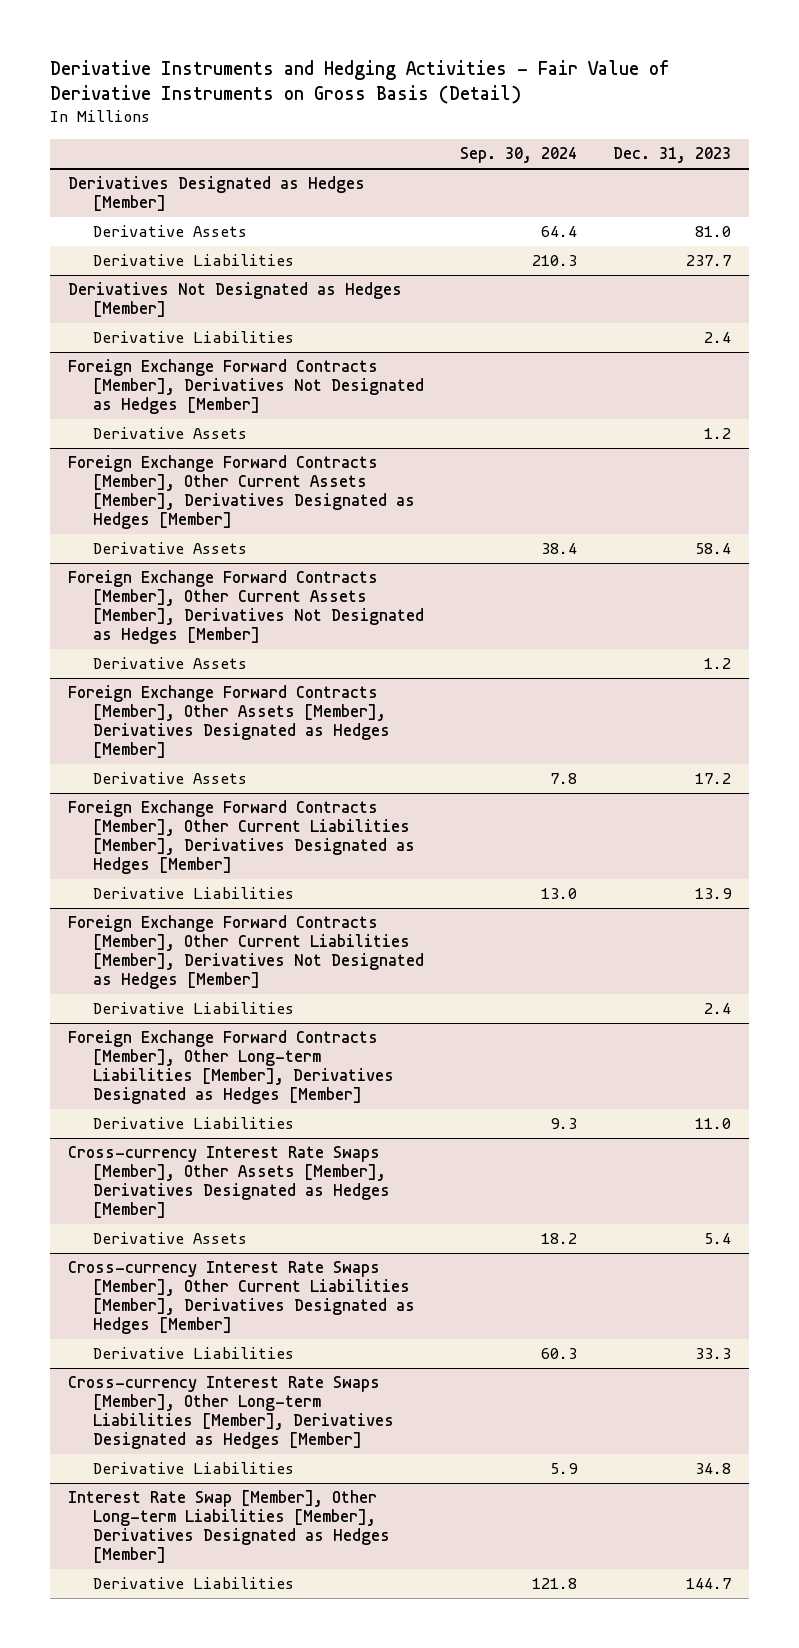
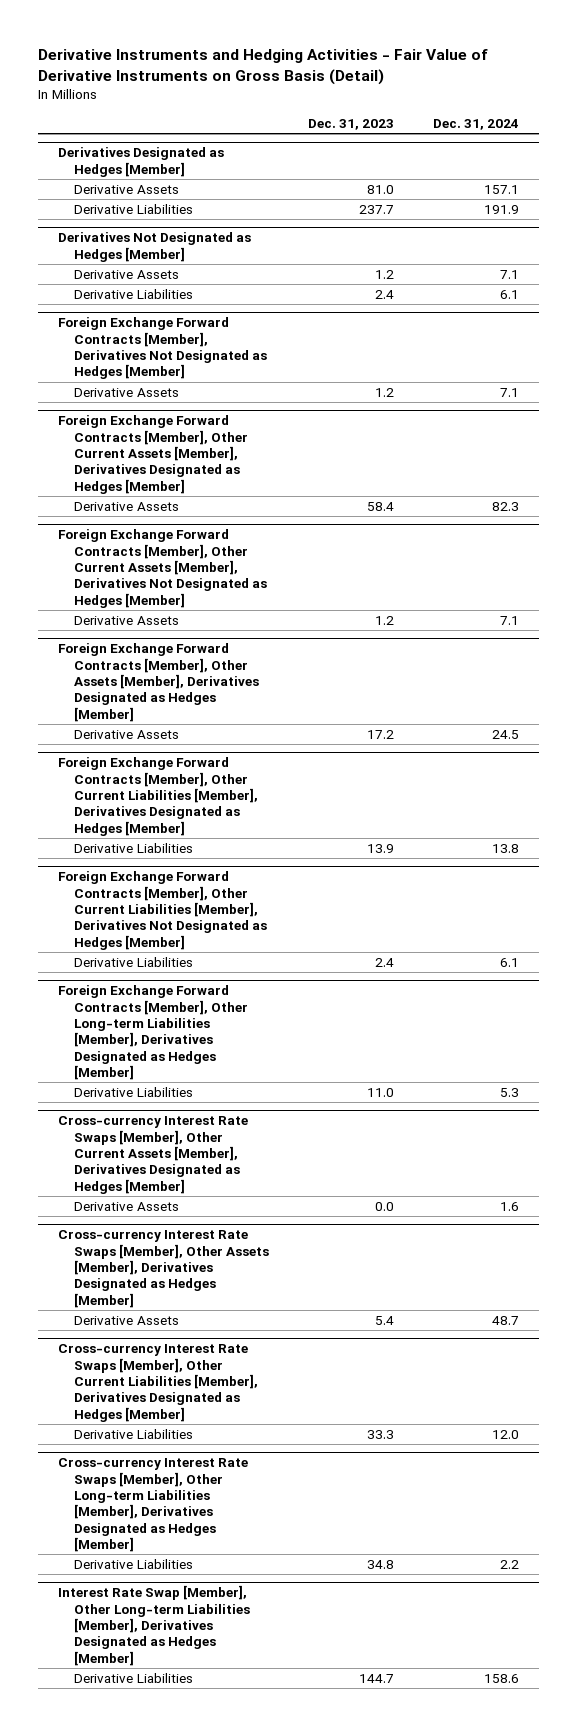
[460,146,578,163] Sep. 30, 2024 -> none
none -> [433,118,520,130] Dec. 31, 2024
none -> [74,270,180,280] Derivative Assets
none -> [57,1116,248,1194] Cross-currency Interest Rate Swaps [Member], Other Current Assets [Member], Derivatives Designated as Hedges [Member]
none -> [74,1202,180,1212] Derivative Assets

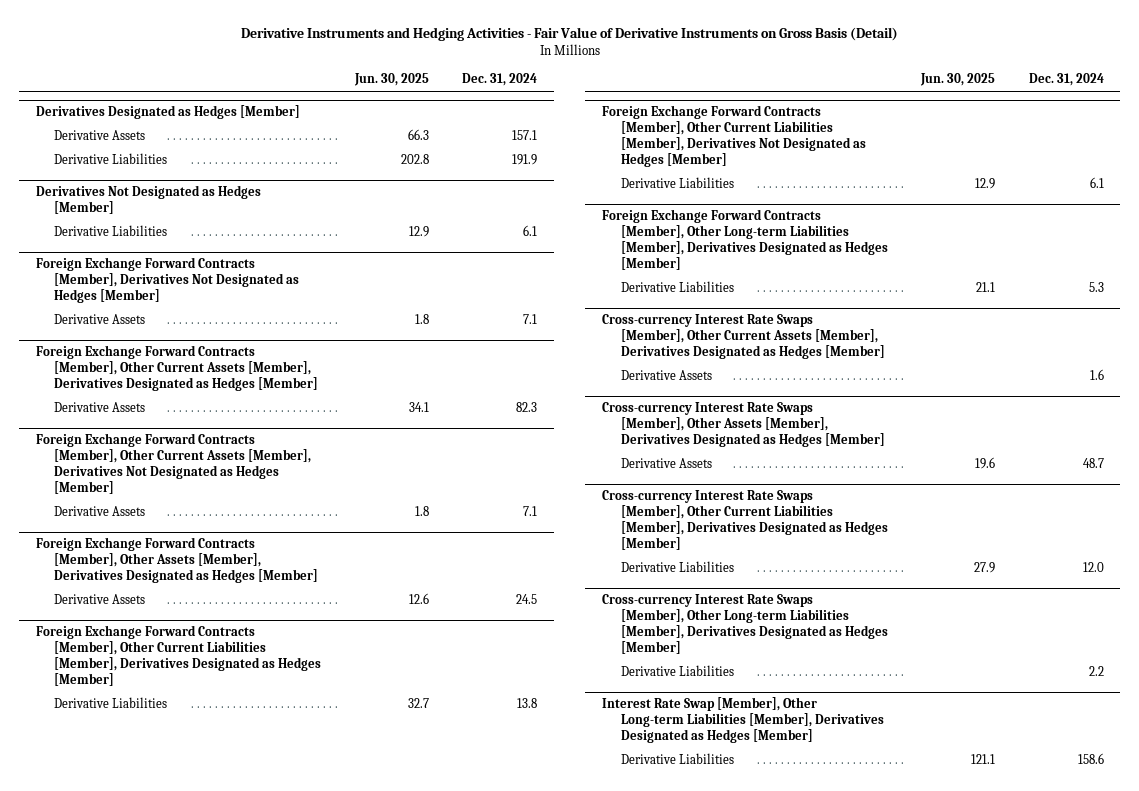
[308,118,395,130] Dec. 31, 2023 -> none
none -> [353,73,429,87] Jun. 30, 2025
[74,270,180,280] Derivative Assets -> none

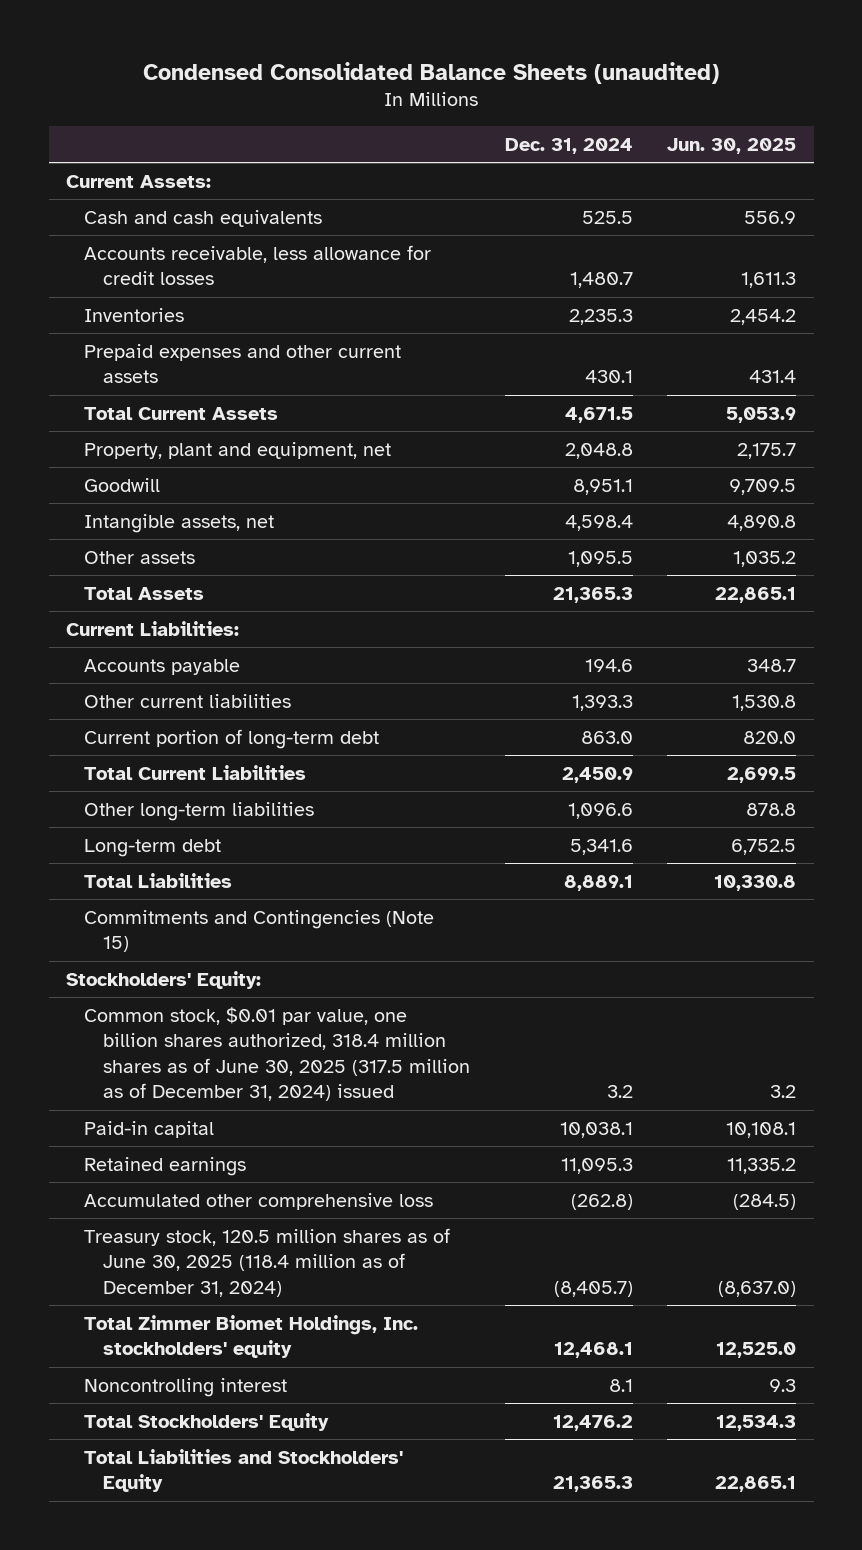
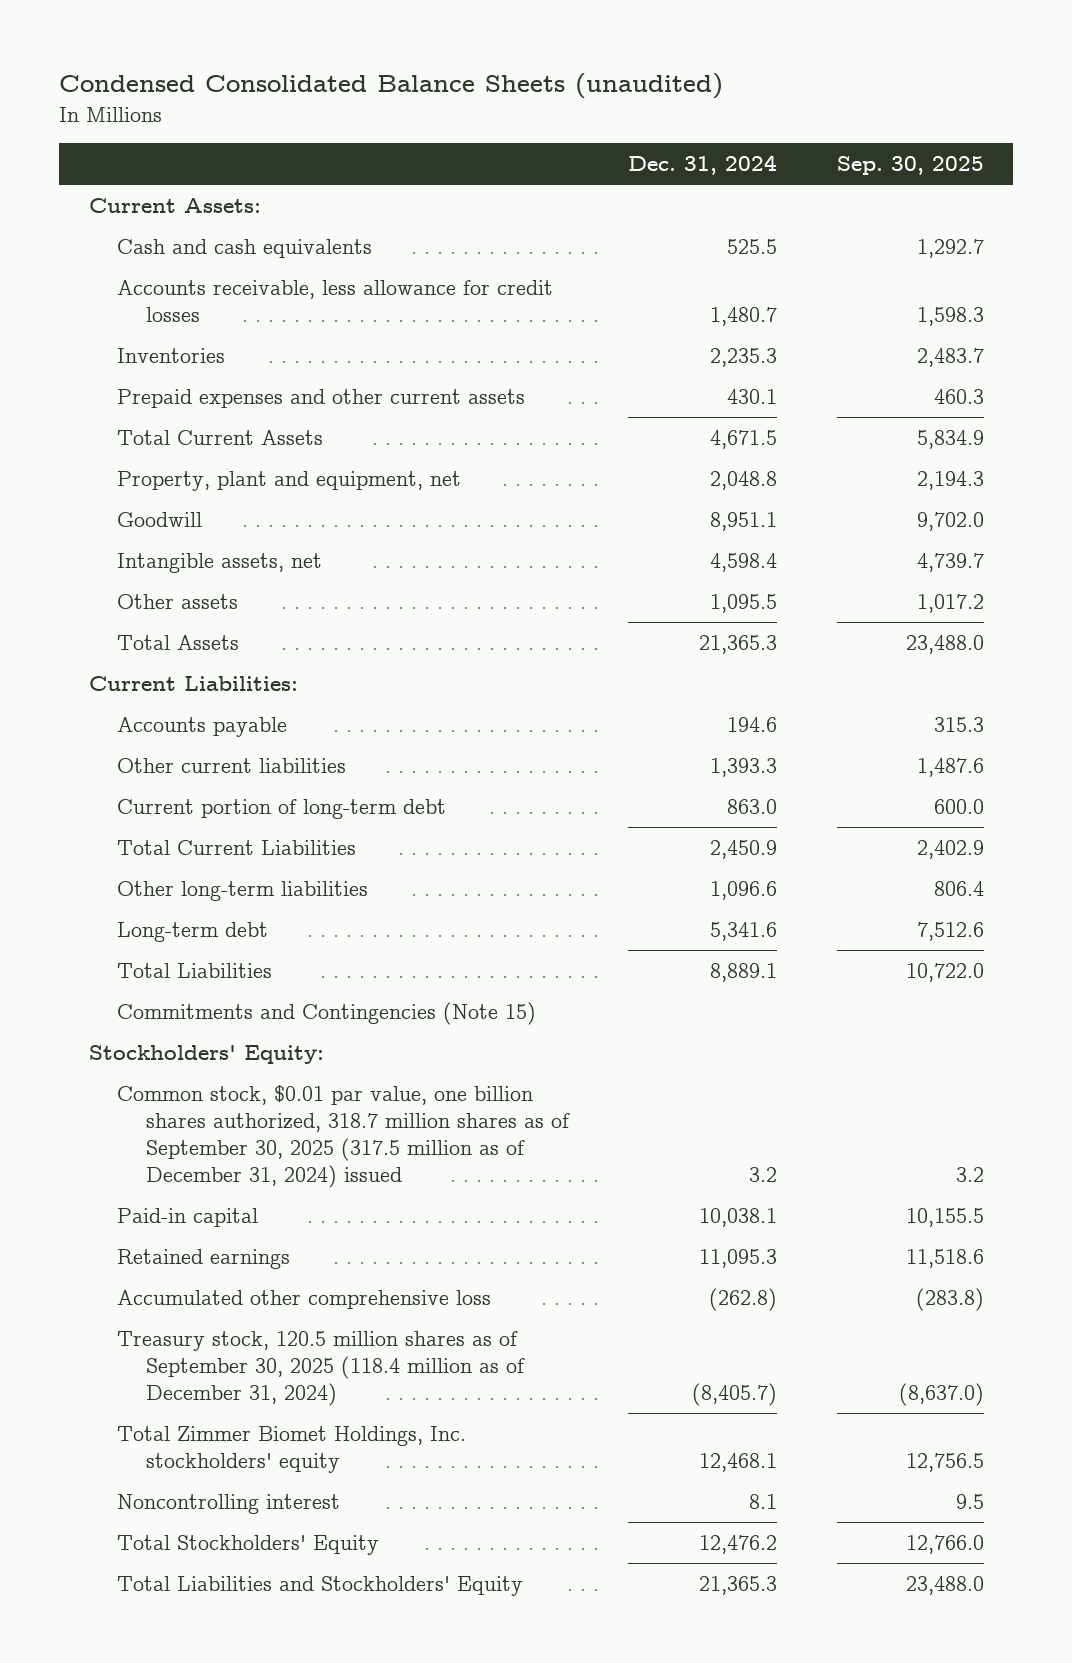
[667,137,797,154] Jun. 30, 2025 -> none
none -> [836,156,984,176] Sep. 30, 2025
[84,1006,470,1102] Common stock, $0.01 par value, one billion shares authorized, 318.4 million shares as of June 30, 2025 (317.5 million as of December 31, 2024) issued -> [117,1084,571,1188] Common stock, $0.01 par value, one billion shares authorized, 318.7 million shares as of September 30, 2025 (317.5 million as of December 31, 2024) issued
[84,1227,451,1297] Treasury stock, 120.5 million shares as of June 30, 2025 (118.4 million as of December 31, 2024) -> [117,1330,526,1406] Treasury stock, 120.5 million shares as of September 30, 2025 (118.4 million as of December 31, 2024)

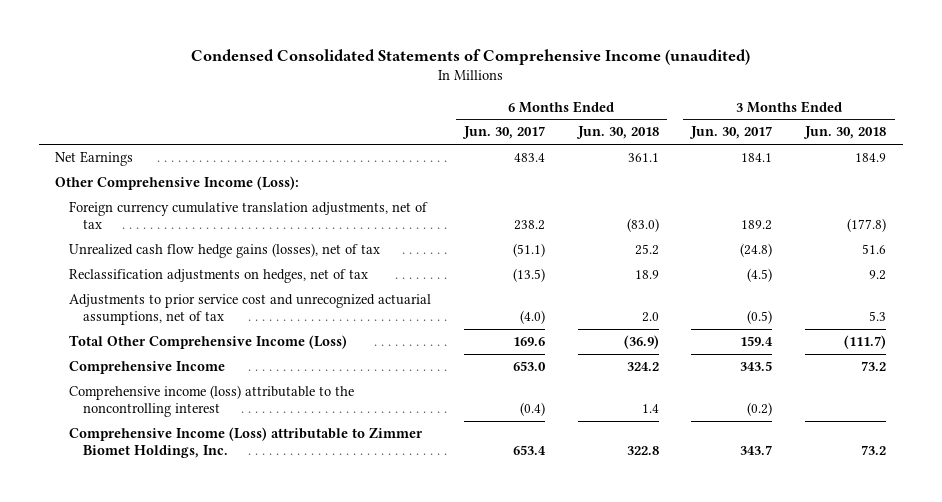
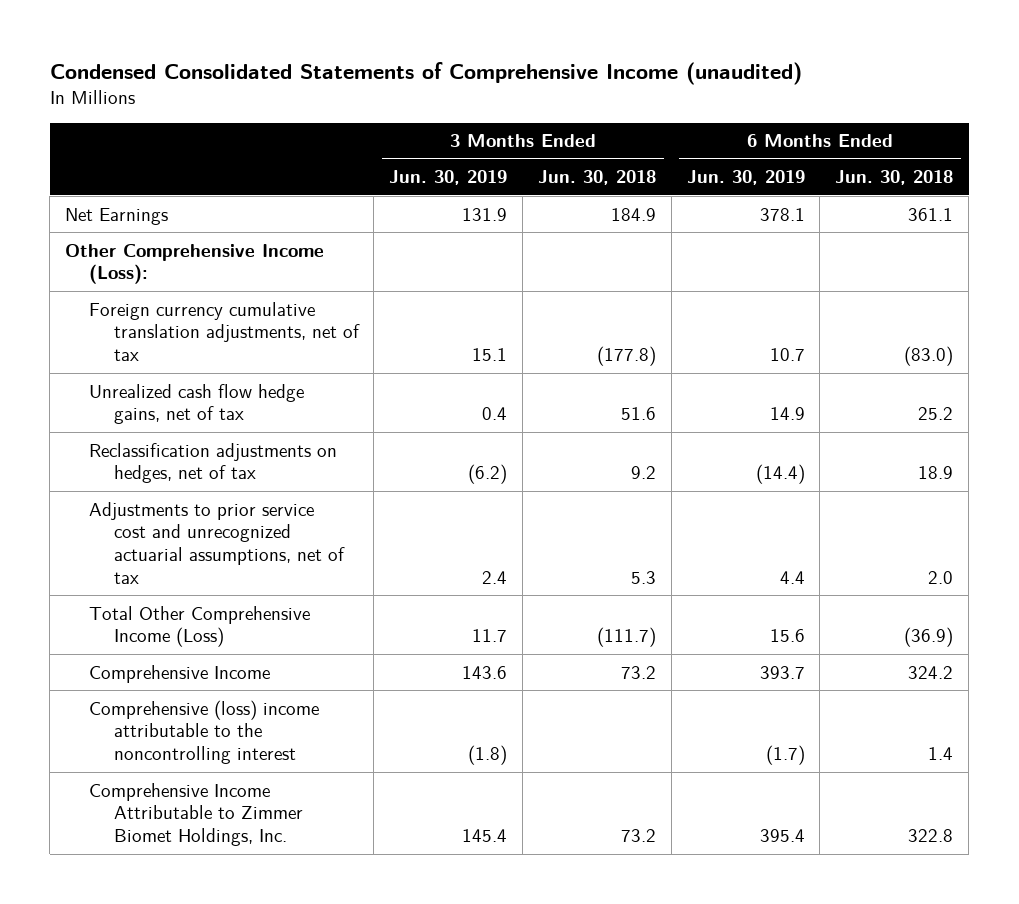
[461,126,545,140] Jun. 30, 2017 -> none
[689,126,773,140] Jun. 30, 2017 -> none
none -> [389,170,508,186] Jun. 30, 2019
none -> [686,170,805,186] Jun. 30, 2019
[68,243,380,259] Unrealized cash flow hedge gains (losses), net of tax -> [89,383,305,425] Unrealized cash flow hedge gains, net of tax
[68,385,354,418] Comprehensive income (loss) attributable to the noncontrolling interest -> [89,699,320,765] Comprehensive (loss) income attributable to the noncontrolling interest
[68,427,423,459] Comprehensive Income (Loss) attributable to Zimmer Biomet Holdings, Inc. -> [89,782,303,847] Comprehensive Income Attributable to Zimmer Biomet Holdings, Inc.

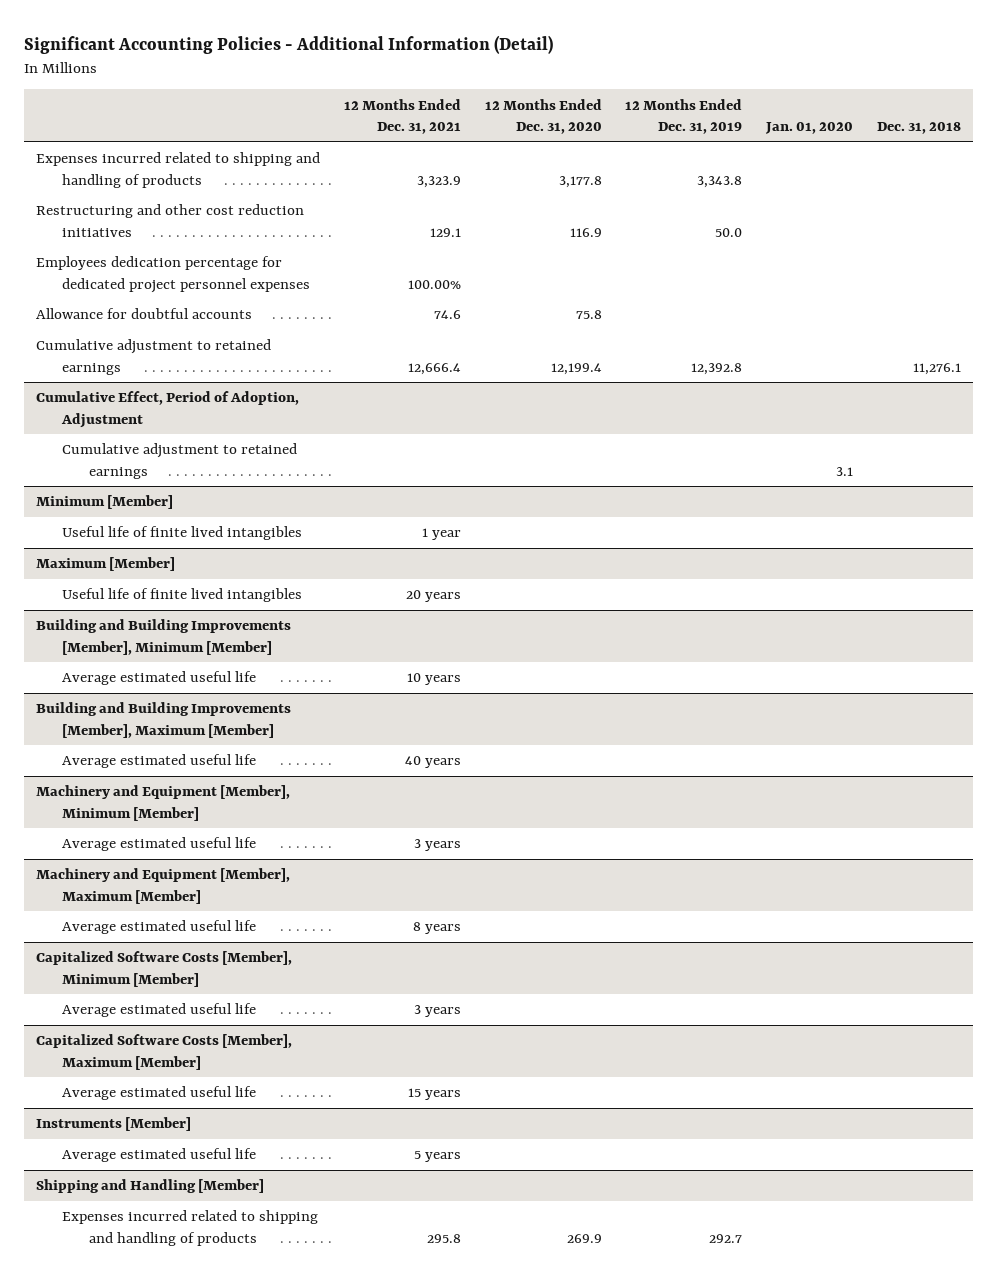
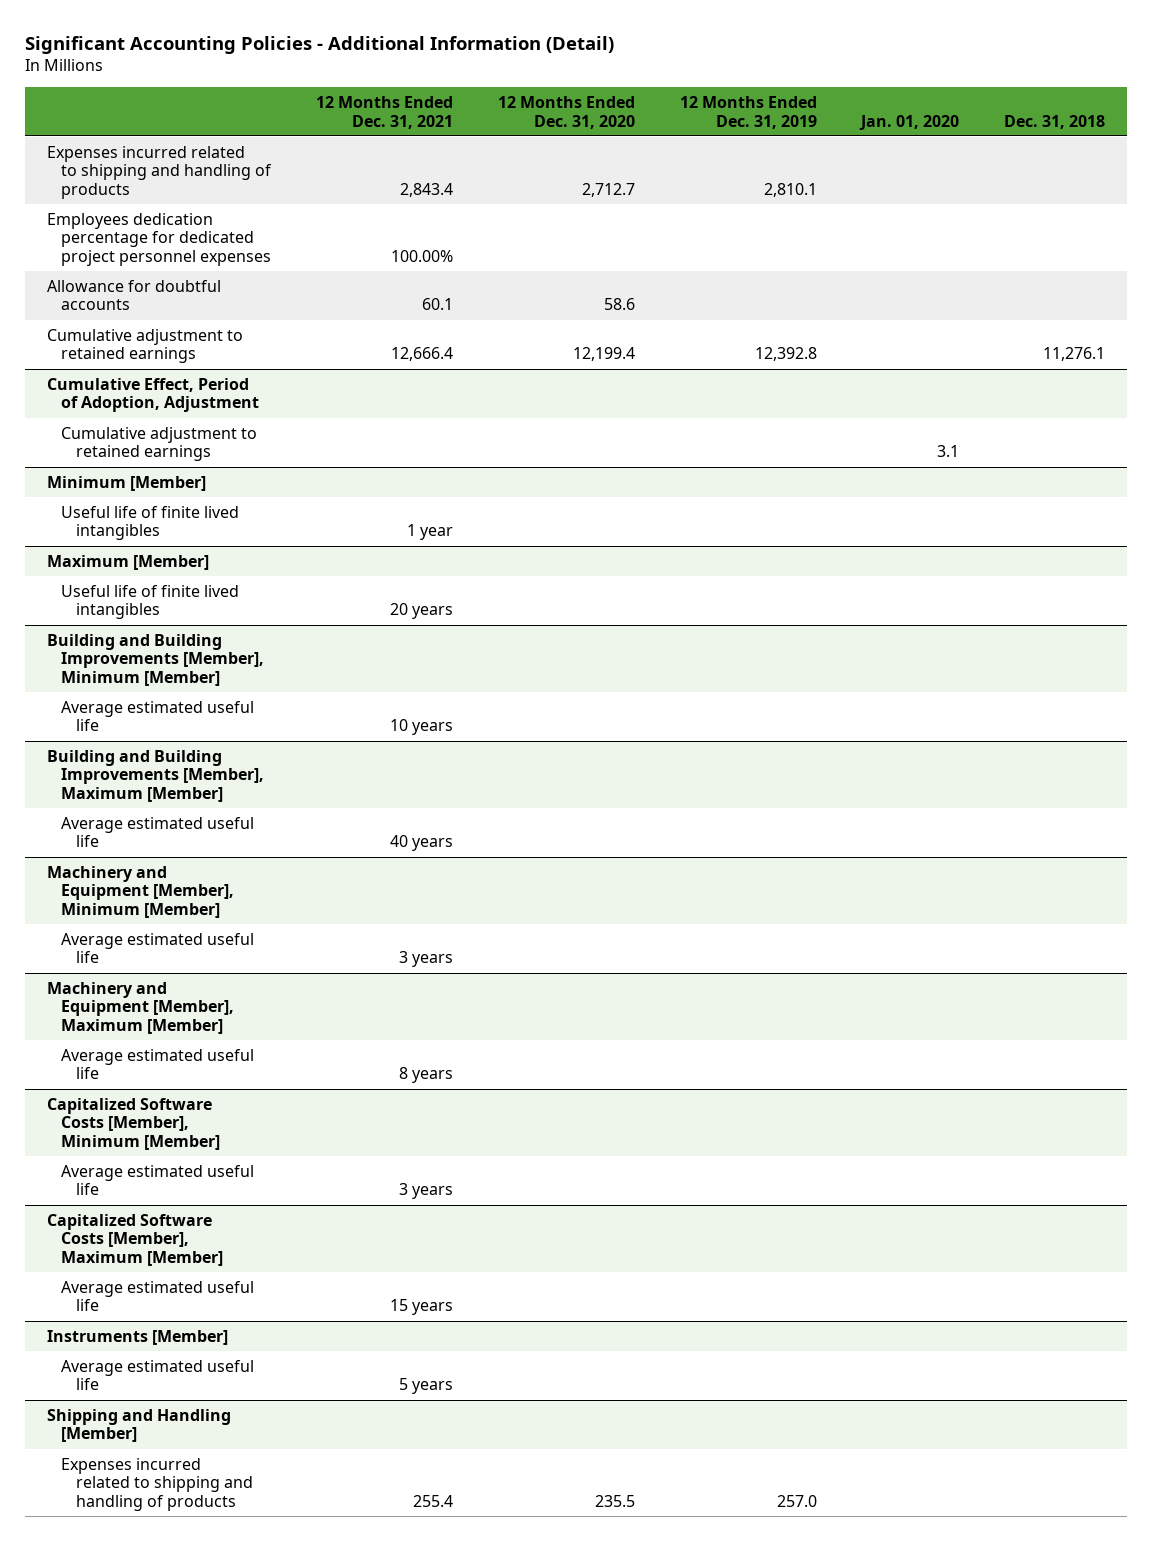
[35,204,304,237] Restructuring and other cost reduction initiatives -> none
[416,175,461,188] 3,323.9 -> [400,182,454,197] 2,843.4
[558,175,602,188] 3,177.8 -> [581,182,635,197] 2,712.7
[697,175,743,188] 3,343.8 -> [763,182,817,197] 2,810.1
[433,310,461,320] 74.6 -> [422,298,454,311] 60.1
[575,310,602,320] 75.8 -> [603,298,635,311] 58.6
[426,1233,461,1243] 295.8 -> [413,1494,454,1507] 255.4
[566,1233,602,1243] 269.9 -> [594,1494,635,1507] 235.5
[709,1233,743,1243] 292.7 -> [776,1494,817,1507] 257.0

